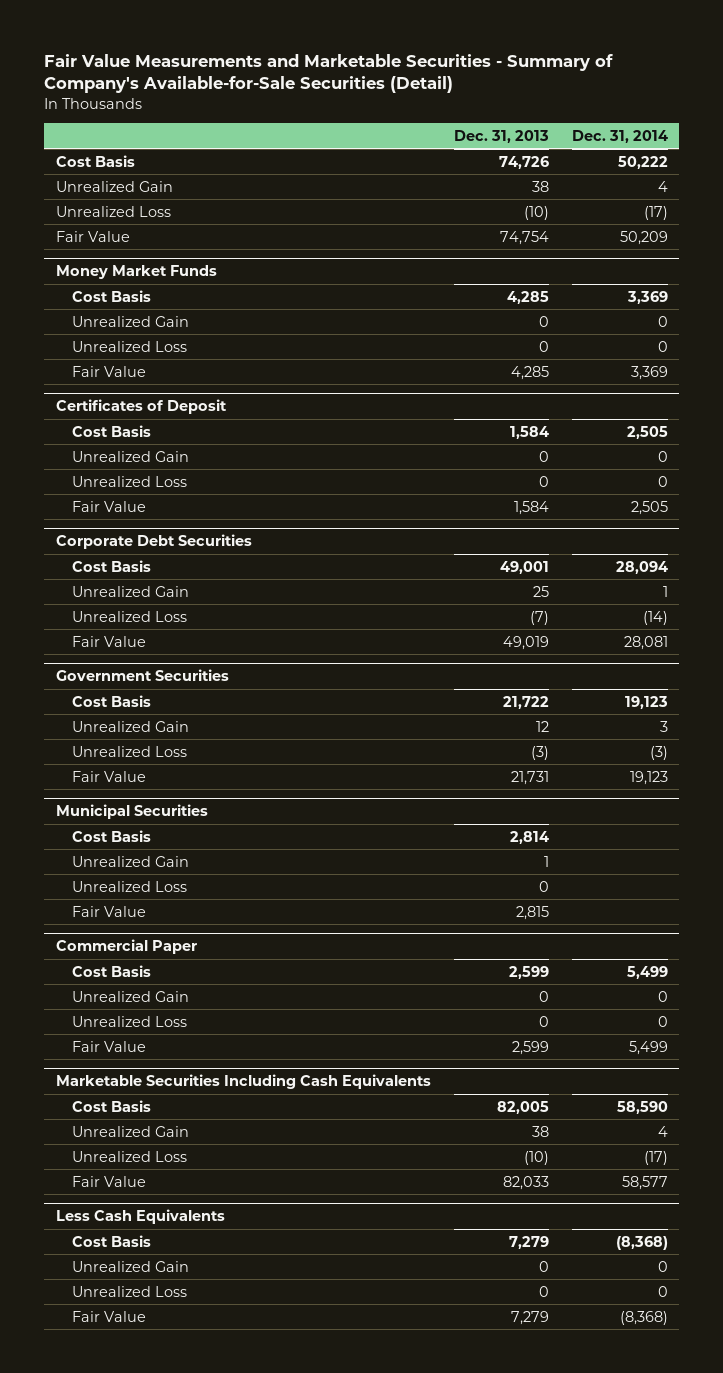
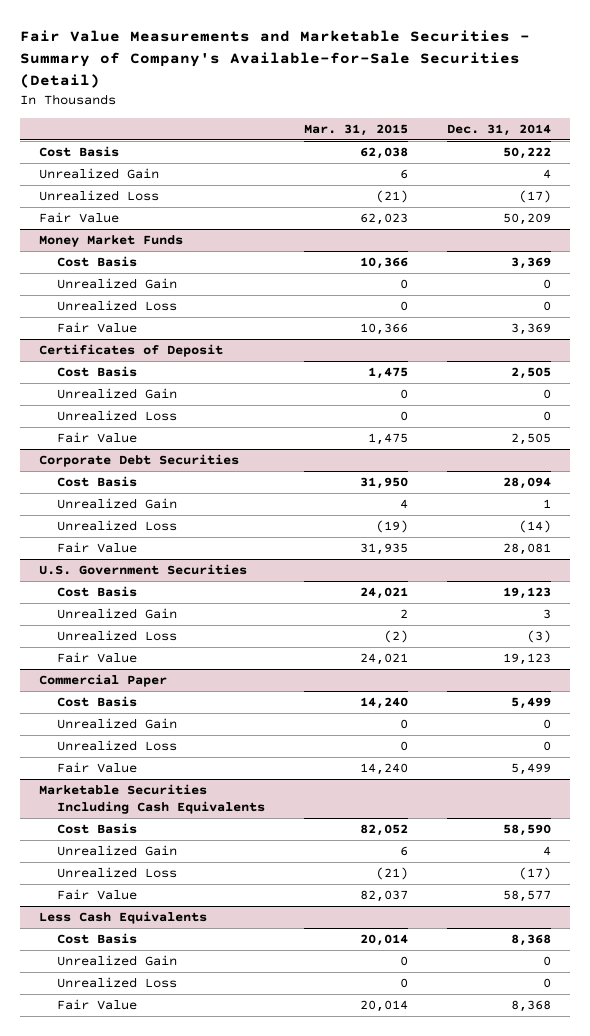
[453,129,549,143] Dec. 31, 2013 -> none
none -> [303,123,408,136] Mar. 31, 2015
[55,669,229,682] Government Securities -> [39,563,248,575] U.S. Government Securities
[55,804,208,820] Municipal Securities -> none
[72,829,152,842] Cost Basis -> none
[72,855,190,867] Unrealized Gain -> none
[72,880,188,892] Unrealized Loss -> none
[72,905,147,917] Fair Value -> none
[615,1235,668,1250] (8,368) -> [510,933,551,946] 8,368
[619,1310,668,1325] (8,368) -> [510,999,551,1012] 8,368

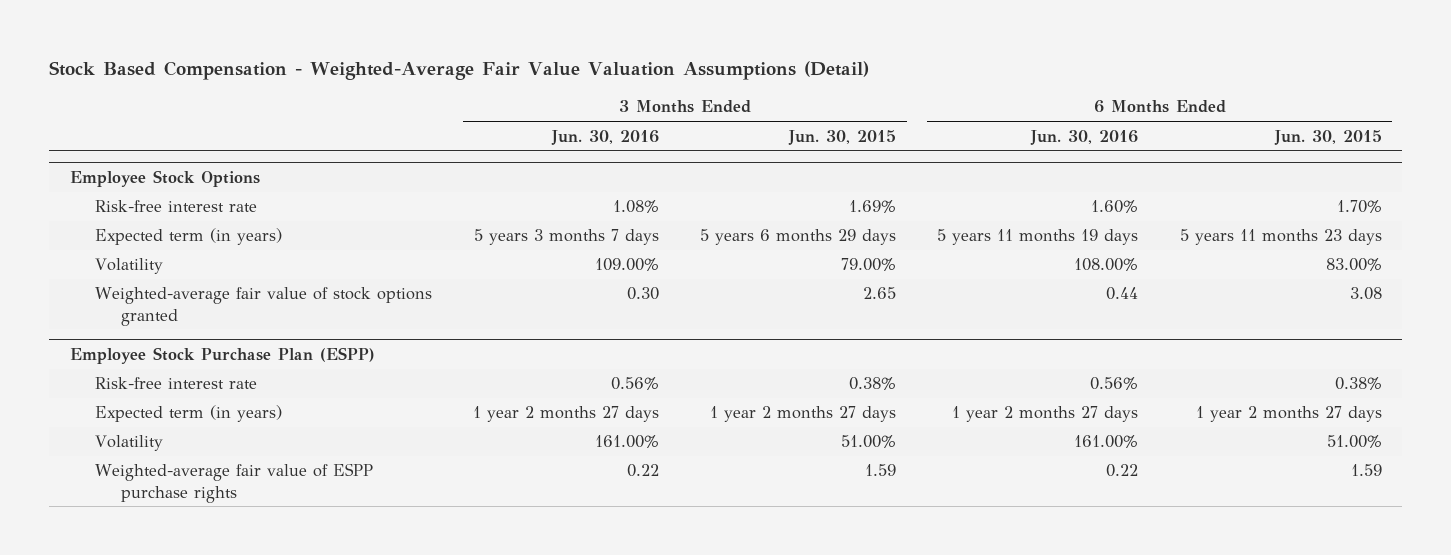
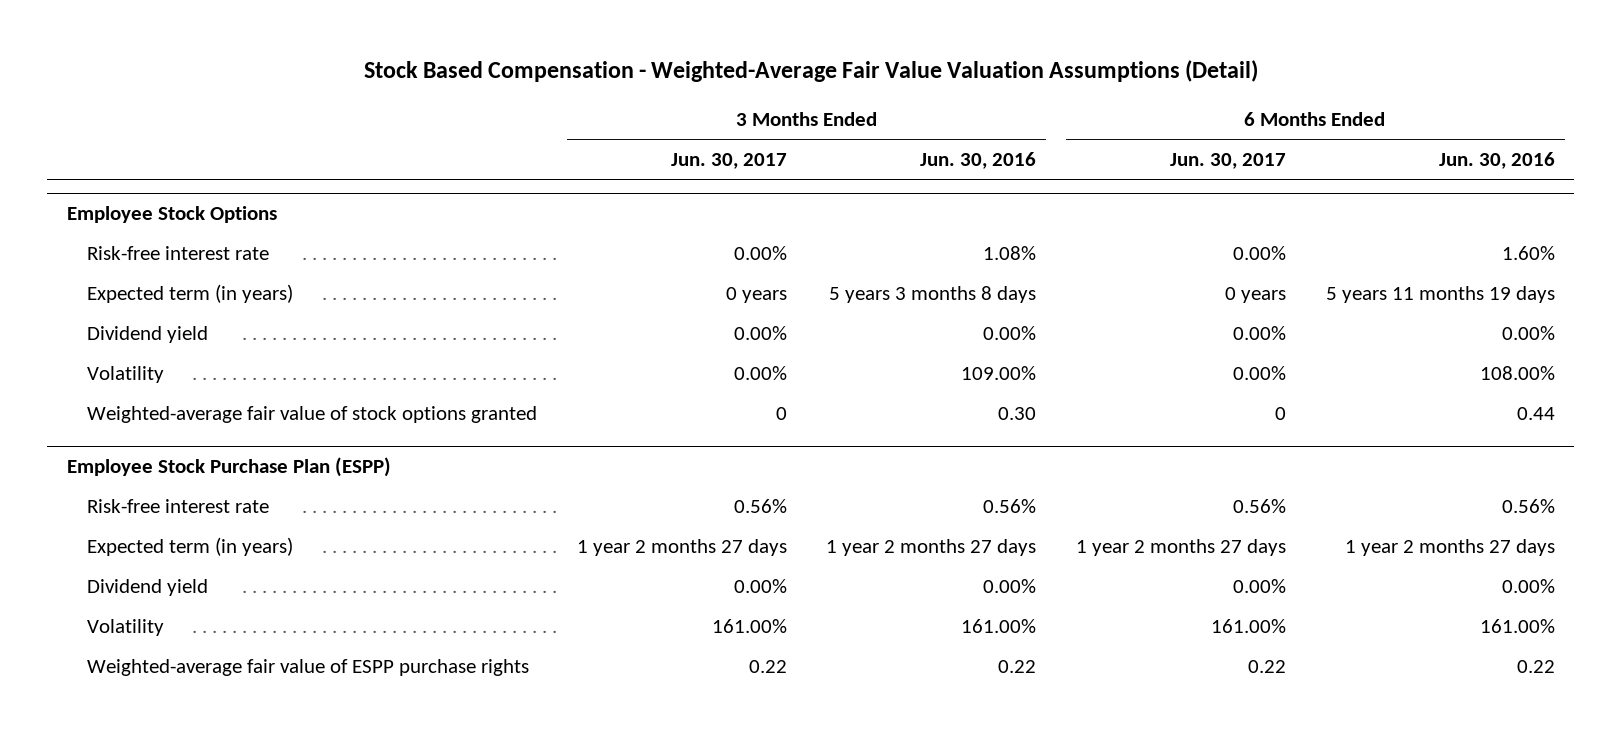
[788,129,897,145] Jun. 30, 2015 -> none
[1273,129,1382,145] Jun. 30, 2015 -> none
none -> [670,152,787,169] Jun. 30, 2017
none -> [1170,152,1287,169] Jun. 30, 2017
[474,229,660,246] 5 years 3 months 7 days -> [829,285,1037,303] 5 years 3 months 8 days
none -> [87,325,209,343] Dividend yield
none -> [87,578,209,596] Dividend yield

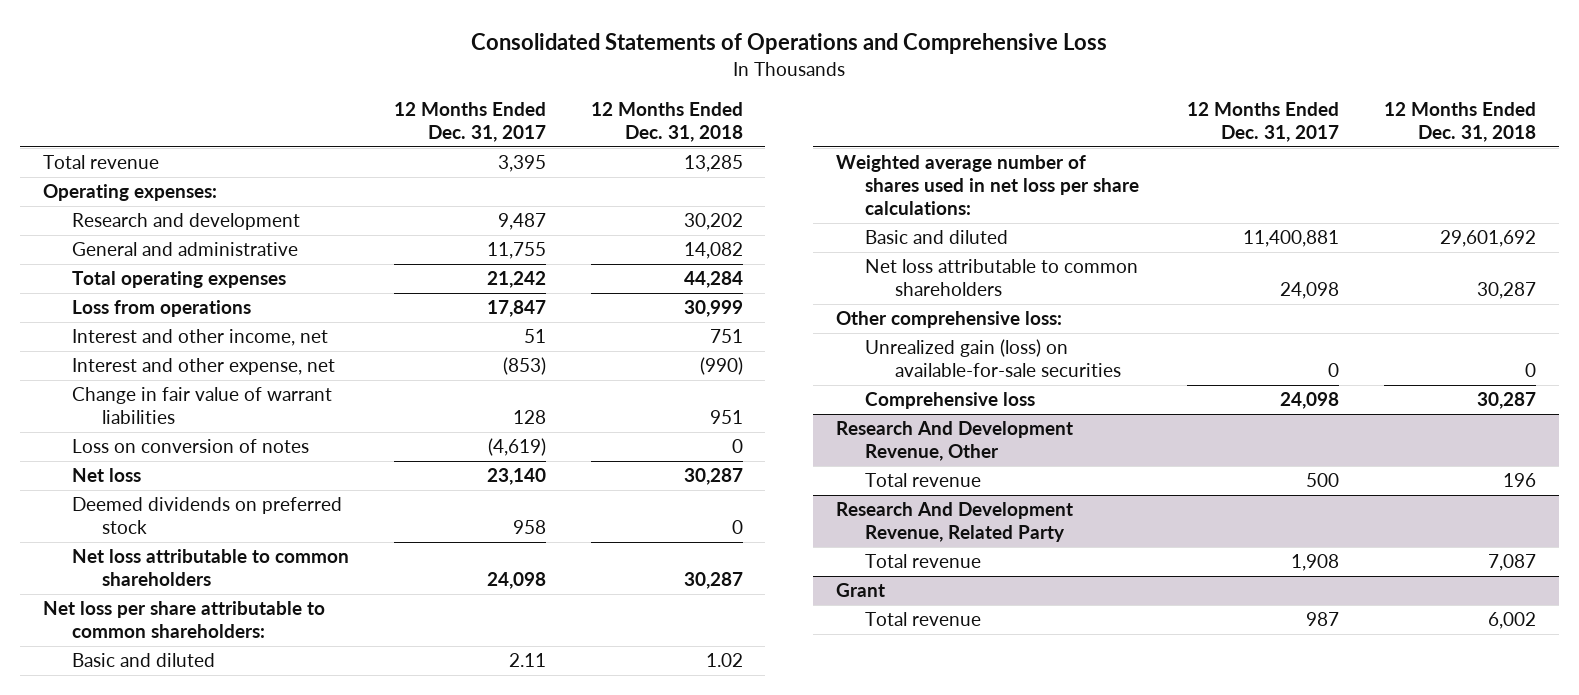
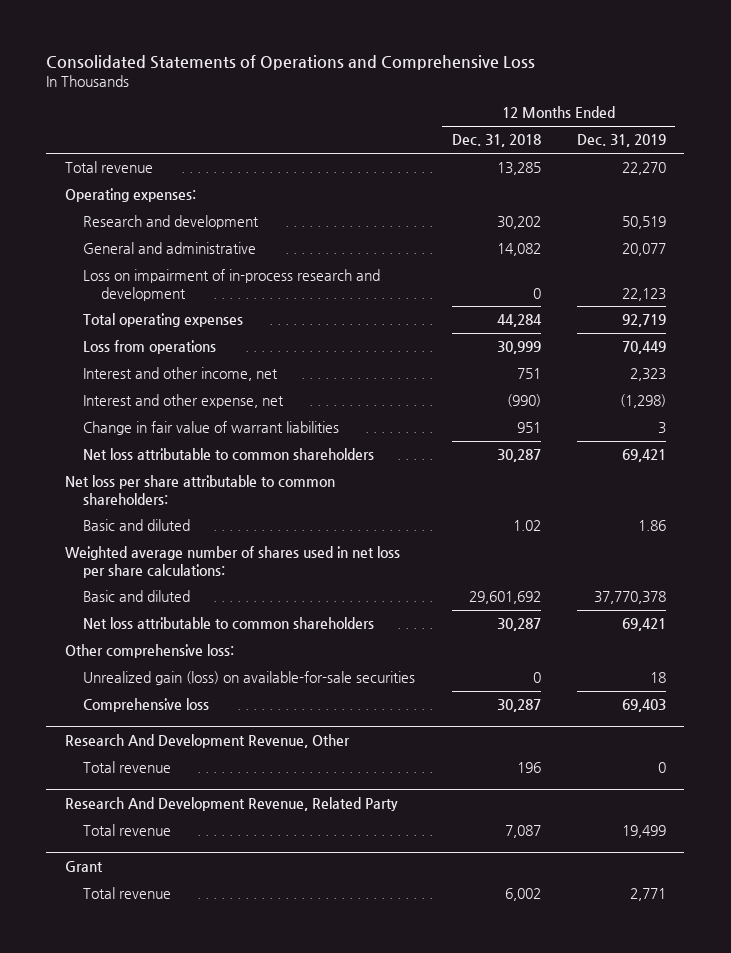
[394,102,547,142] 12 Months Ended Dec. 31, 2017 -> none
none -> [577,134,667,148] Dec. 31, 2019
none -> [82,269,380,301] Loss on impairment of in-process research and development
[72,439,310,454] Loss on conversion of notes -> none
[72,468,142,483] Net loss -> none
[72,497,343,535] Deemed dividends on preferred stock -> none

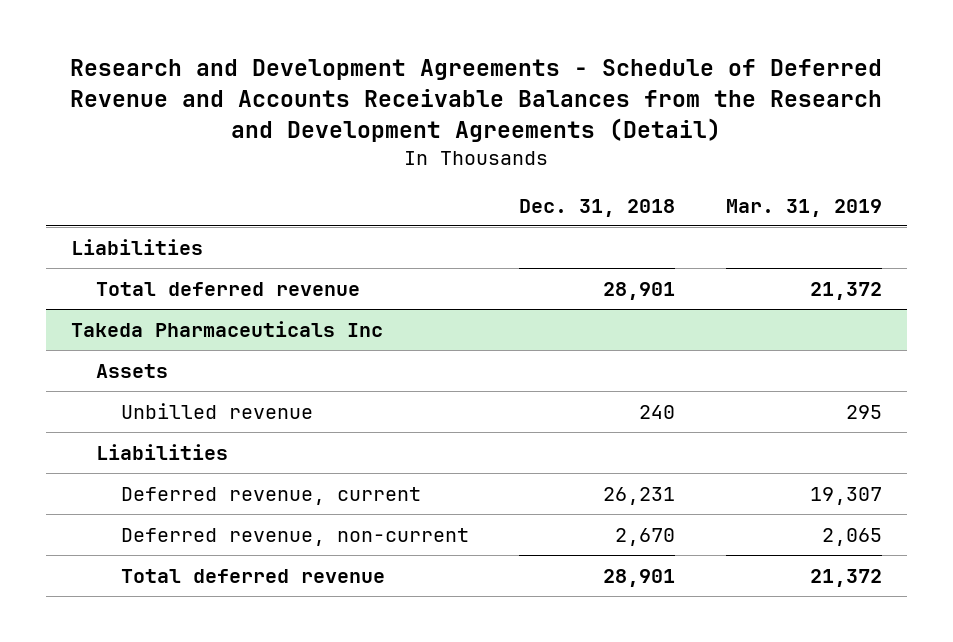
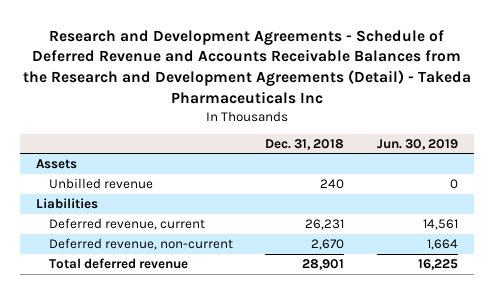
[70,59,883,143] Research and Development Agreements - Schedule of Deferred Revenue and Accounts Receivable Balances from the Research and Development Agreements (Detail) -> [23,29,472,104] Research and Development Agreements - Schedule of Deferred Revenue and Accounts Receivable Balances from the Research and Development Agreements (Detail) - Takeda Pharmaceuticals Inc
[725,198,882,217] Mar. 31, 2019 -> none
none -> [376,138,458,150] Jun. 30, 2019
[70,238,203,255] Liabilities -> none
[95,281,360,296] Total deferred revenue -> none
[70,320,383,337] Takeda Pharmaceuticals Inc -> none

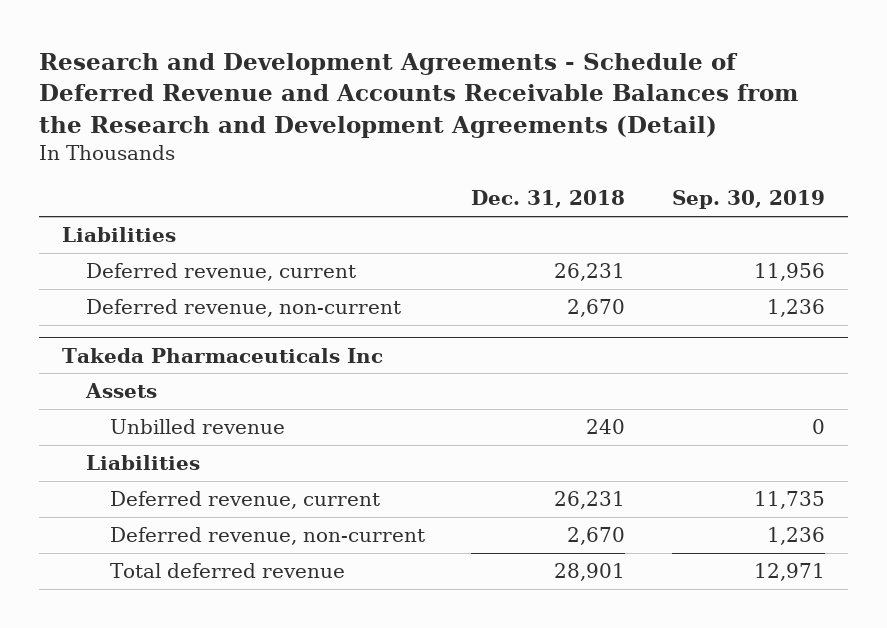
[23,29,472,104] Research and Development Agreements - Schedule of Deferred Revenue and Accounts Receivable Balances from the Research and Development Agreements (Detail) - Takeda Pharmaceuticals Inc -> [38,52,798,138] Research and Development Agreements - Schedule of Deferred Revenue and Accounts Receivable Balances from the Research and Development Agreements (Detail)
[376,138,458,150] Jun. 30, 2019 -> none
none -> [671,190,825,210] Sep. 30, 2019
none -> [61,227,176,243] Liabilities
none -> [85,263,356,282] Deferred revenue, current
none -> [85,299,401,318] Deferred revenue, non-current
none -> [61,347,383,363] Takeda Pharmaceuticals Inc

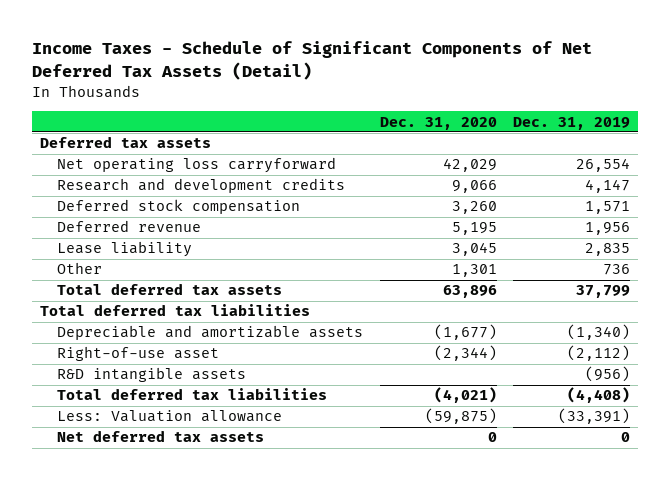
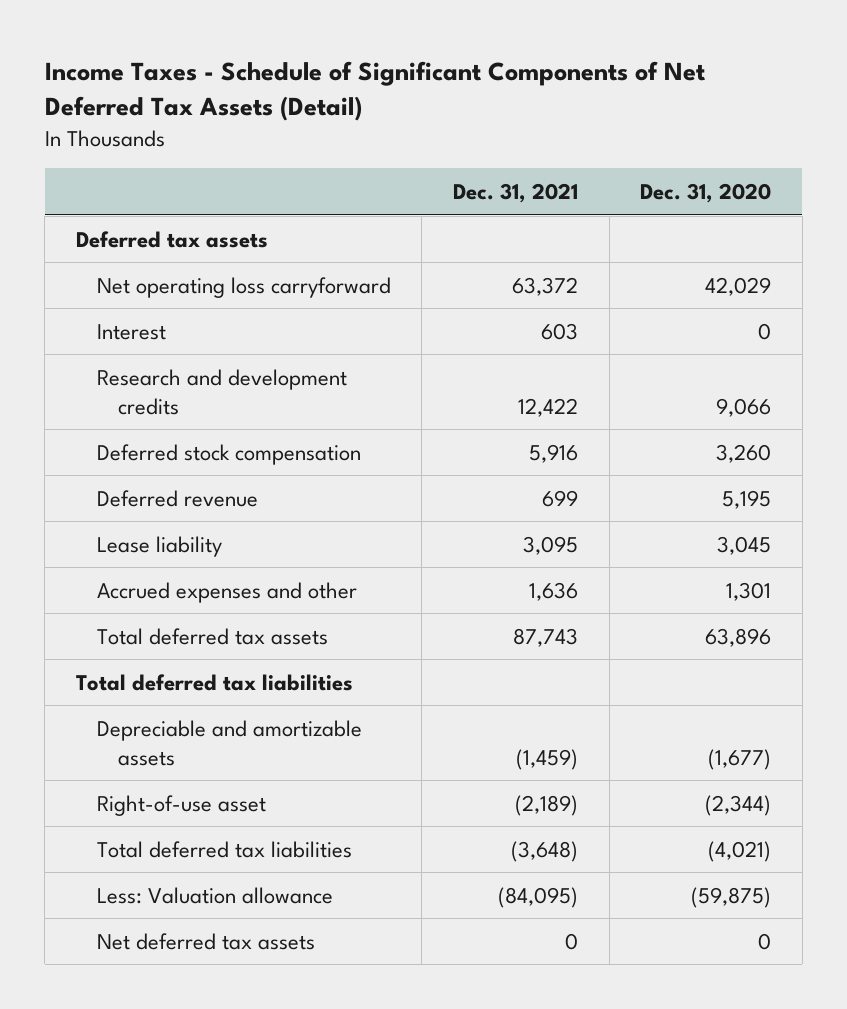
[513,116,631,130] Dec. 31, 2019 -> none
none -> [452,183,578,204] Dec. 31, 2021
none -> [96,323,166,340] Interest
[57,262,103,275] Other -> [96,581,357,603] Accrued expenses and other
[57,367,247,383] R&D intangible assets -> none

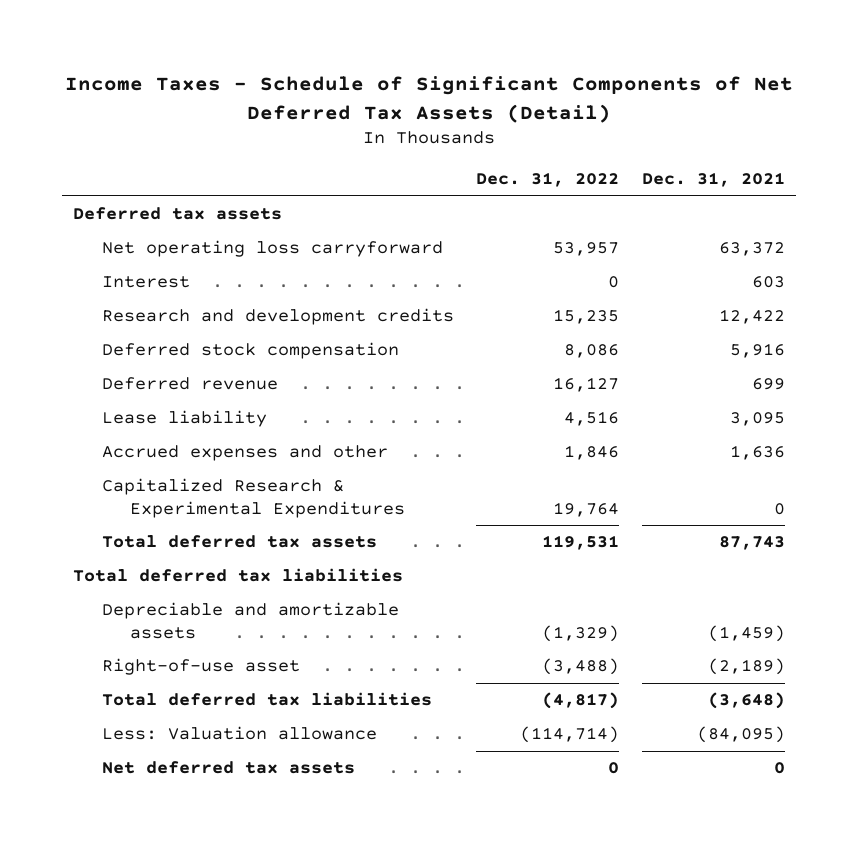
[640,183,772,204] Dec. 31, 2020 -> none
none -> [476,172,620,188] Dec. 31, 2022
none -> [101,478,405,518] Capitalized Research & Experimental Expenditures

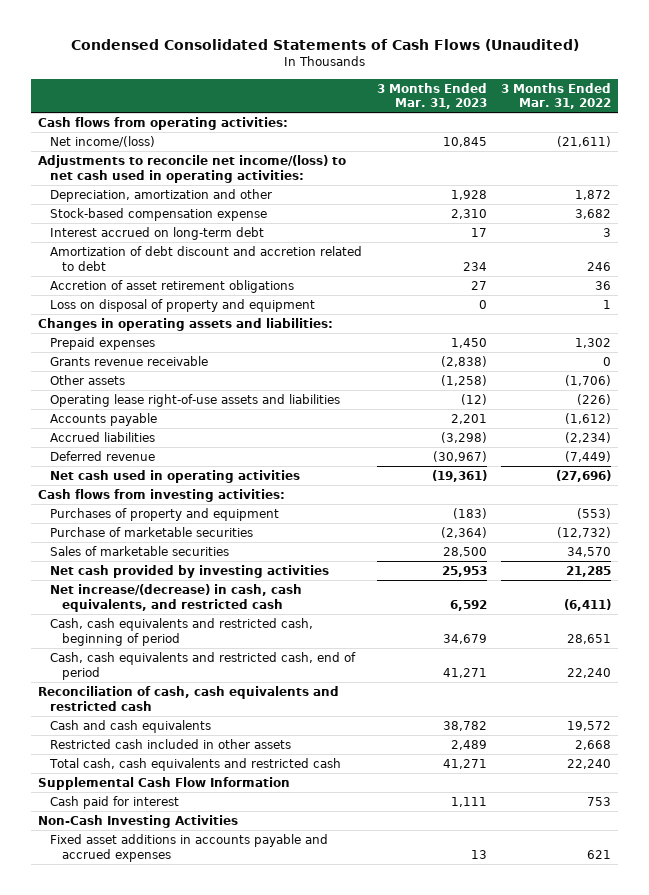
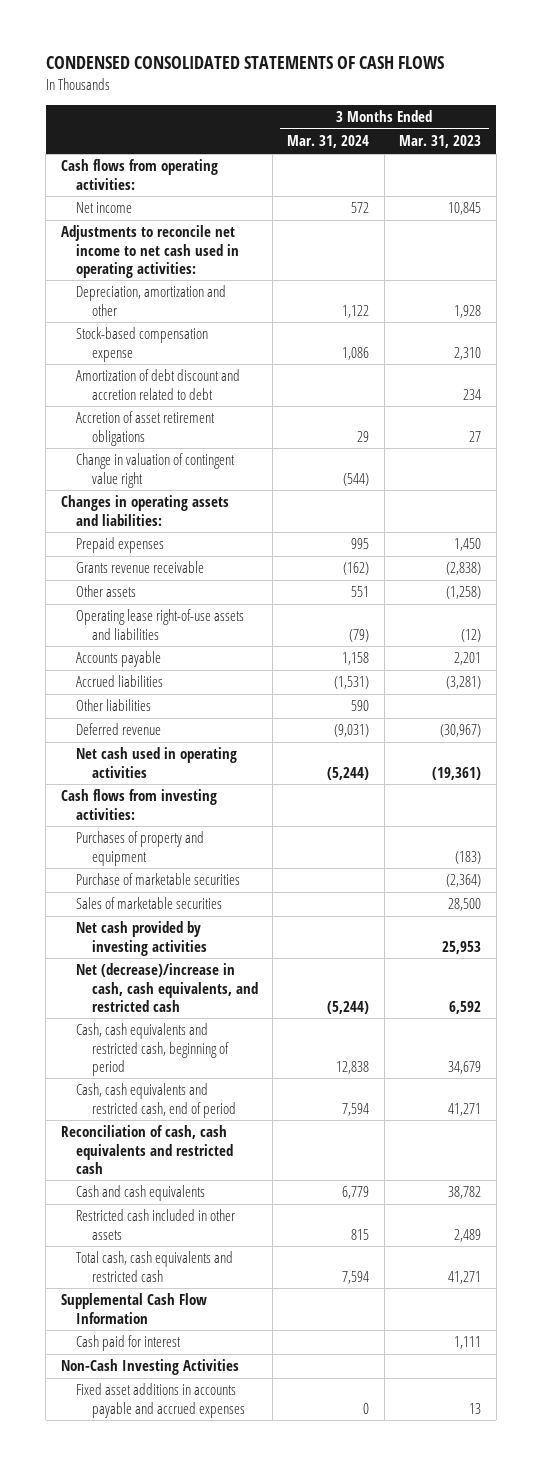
[70,38,579,51] Condensed Consolidated Statements of Cash Flows (Unaudited) -> [45,56,444,70] CONDENSED CONSOLIDATED STATEMENTS OF CASH FLOWS
[500,82,611,110] 3 Months Ended Mar. 31, 2022 -> none
none -> [287,135,370,149] Mar. 31, 2024
[50,136,156,148] Net income/(loss) -> [76,202,133,214] Net income
[38,155,347,183] Adjustments to reconcile net income/(loss) to net cash used in operating activities: -> [60,225,240,278] Adjustments to reconcile net income to net cash used in operating activities:
[50,227,265,241] Interest accrued on long-term debt -> none
[50,299,316,313] Loss on disposal of property and equipment -> none
none -> [76,453,236,488] Change in valuation of contingent value right
[440,432,487,444] (3,298) -> [446,676,482,690] (3,281)
none -> [76,699,152,712] Other liabilities
[50,584,303,612] Net increase/(decrease) in cash, cash equivalents, and restricted cash -> [76,963,258,1012] Net (decrease)/increase in cash, cash equivalents, and restricted cash

